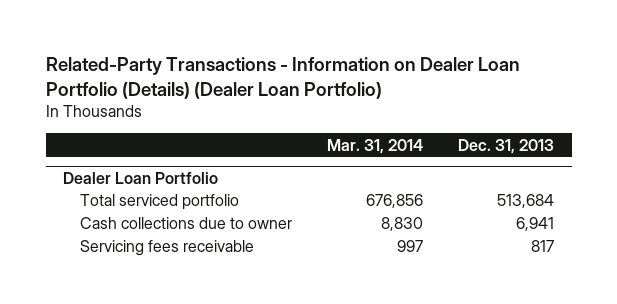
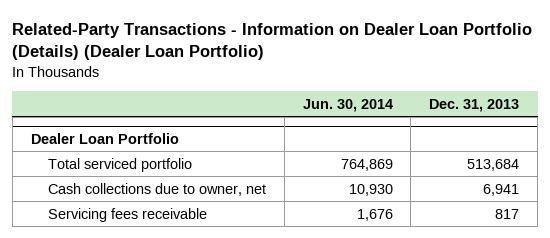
[326,138,423,154] Mar. 31, 2014 -> none
none -> [302,98,393,112] Jun. 30, 2014
[79,217,292,230] Cash collections due to owner -> [47,182,266,196] Cash collections due to owner, net

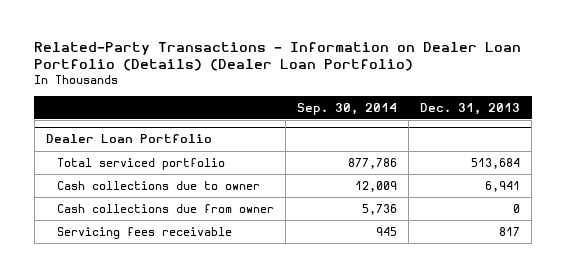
[302,98,393,112] Jun. 30, 2014 -> none
none -> [296,102,397,115] Sep. 30, 2014
[47,182,266,196] Cash collections due to owner, net -> [56,180,260,190] Cash collections due to owner
none -> [56,203,274,213] Cash collections due from owner

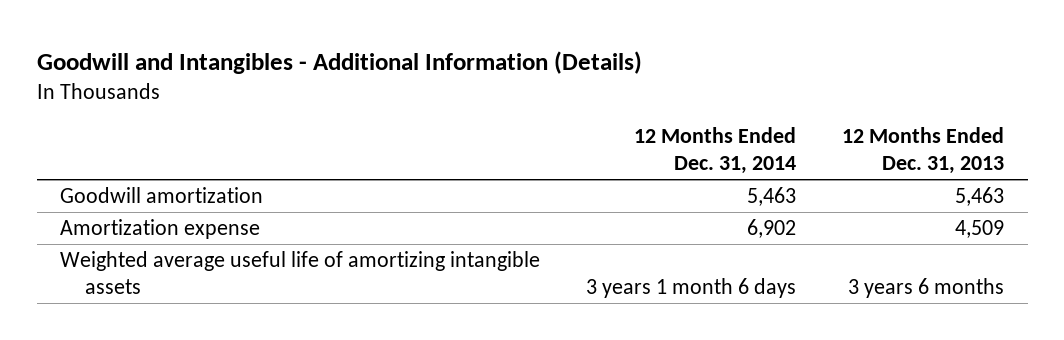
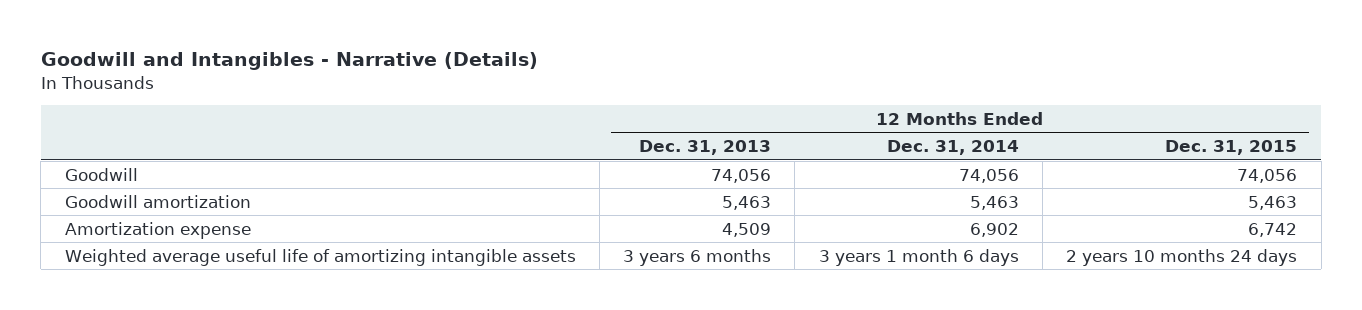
[36,50,642,74] Goodwill and Intangibles - Additional Information (Details) -> [40,52,538,71] Goodwill and Intangibles - Narrative (Details)
none -> [1165,139,1298,155] Dec. 31, 2015
none -> [64,167,138,181] Goodwill

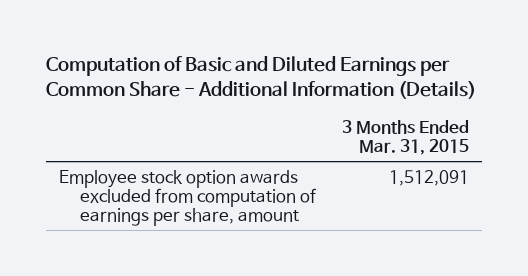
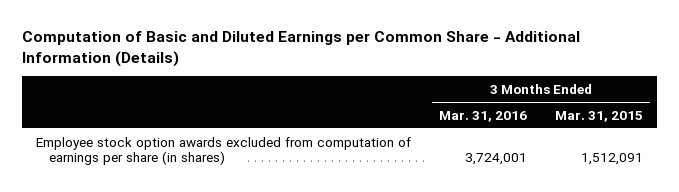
none -> [438,110,527,122] Mar. 31, 2016
[58,169,317,226] Employee stock option awards excluded from computation of earnings per share, amount -> [35,136,411,166] Employee stock option awards excluded from computation of earnings per share (in shares)

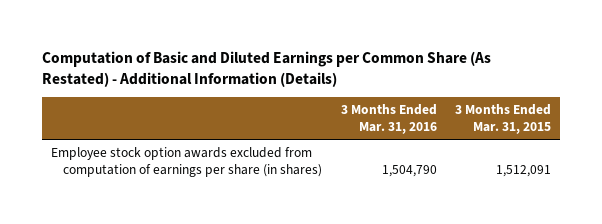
[21,31,580,68] Computation of Basic and Diluted Earnings per Common Share - Additional Information (Details) -> [42,50,492,87] Computation of Basic and Diluted Earnings per Common Share (As Restated) - Additional Information (Details)
[464,153,527,166] 3,724,001 -> [381,165,437,178] 1,504,790

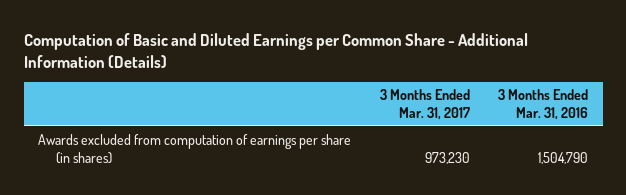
[42,50,492,87] Computation of Basic and Diluted Earnings per Common Share (As Restated) - Additional Information (Details) -> [23,32,528,68] Computation of Basic and Diluted Earnings per Common Share - Additional Information (Details)
[455,104,552,135] 3 Months Ended Mar. 31, 2015 -> none
none -> [379,89,470,121] 3 Months Ended Mar. 31, 2017
[51,147,323,178] Employee stock option awards excluded from computation of earnings per share (in shares) -> [38,134,352,165] Awards excluded from computation of earnings per share (in shares)

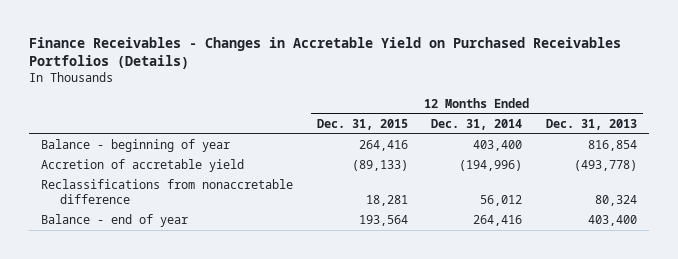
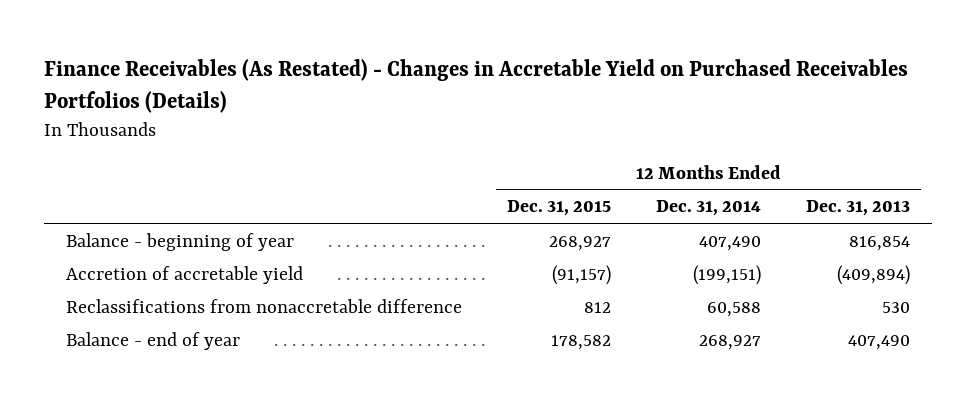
[29,36,622,69] Finance Receivables - Changes in Accretable Yield on Purchased Receivables Portfolios (Details) -> [43,58,908,113] Finance Receivables (As Restated) - Changes in Accretable Yield on Purchased Receivables Portfolios (Details)
[358,140,408,152] 264,416 -> [549,235,612,251] 268,927
[473,140,523,152] 403,400 -> [699,235,762,251] 407,490
[351,160,408,172] (89,133) -> [552,264,612,285] (91,157)
[459,160,523,172] (194,996) -> [693,264,762,285] (199,151)
[573,160,637,172] (493,778) -> [836,264,910,285] (409,894)
[365,195,408,207] 18,281 -> [584,301,612,313] 812
[480,195,523,207] 56,012 -> [707,301,762,317] 60,588
[594,195,637,207] 80,324 -> [881,301,910,313] 530
[358,215,408,227] 193,564 -> [551,334,612,350] 178,582
[473,215,523,227] 264,416 -> [699,334,762,350] 268,927
[587,215,637,227] 403,400 -> [847,334,910,350] 407,490

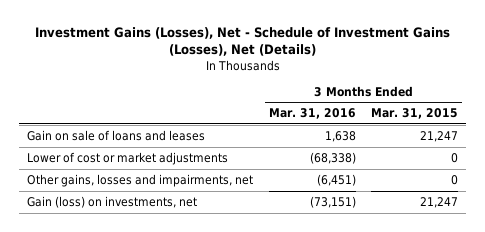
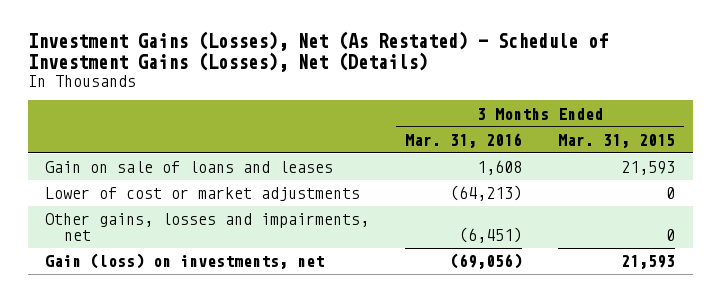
[34,26,450,57] Investment Gains (Losses), Net - Schedule of Investment Gains (Losses), Net (Details) -> [27,31,608,72] Investment Gains (Losses), Net (As Restated) - Schedule of Investment Gains (Losses), Net (Details)
[324,130,356,142] 1,638 -> [477,160,523,176] 1,608
[420,130,459,142] 21,247 -> [620,161,675,176] 21,593
[309,151,356,164] (68,338) -> [450,185,523,202] (64,213)
[309,195,356,208] (73,151) -> [450,253,523,270] (69,056)
[420,196,459,208] 21,247 -> [620,255,675,270] 21,593

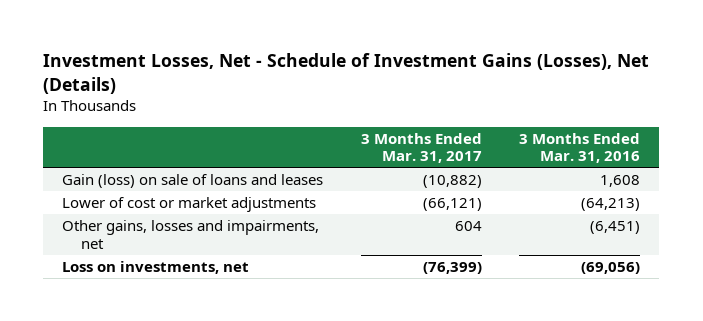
[27,31,608,72] Investment Gains (Losses), Net (As Restated) - Schedule of Investment Gains (Losses), Net (Details) -> [43,53,650,94] Investment Losses, Net - Schedule of Investment Gains (Losses), Net (Details)
[557,133,675,148] Mar. 31, 2015 -> none
none -> [360,132,482,164] 3 Months Ended Mar. 31, 2017
[45,161,334,174] Gain on sale of loans and leases -> [62,173,324,188] Gain (loss) on sale of loans and leases
[45,253,325,270] Gain (loss) on investments, net -> [62,260,250,274] Loss on investments, net

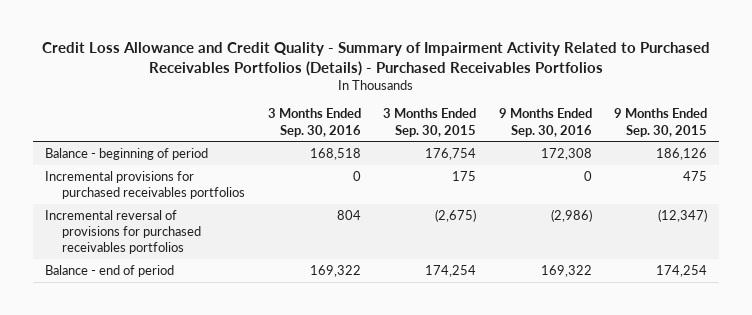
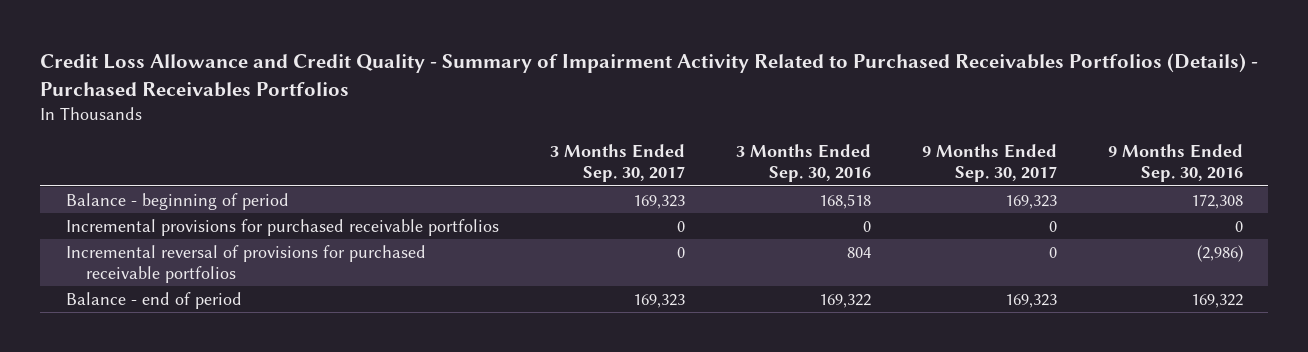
[383,108,477,137] 3 Months Ended Sep. 30, 2015 -> none
[614,108,708,137] 9 Months Ended Sep. 30, 2015 -> none
none -> [549,144,685,183] 3 Months Ended Sep. 30, 2017
none -> [921,144,1057,183] 9 Months Ended Sep. 30, 2017
[44,170,246,200] Incremental provisions for purchased receivables portfolios -> [65,218,499,236] Incremental provisions for purchased receivable portfolios
[44,209,202,255] Incremental reversal of provisions for purchased receivables portfolios -> [65,244,426,284] Incremental reversal of provisions for purchased receivable portfolios

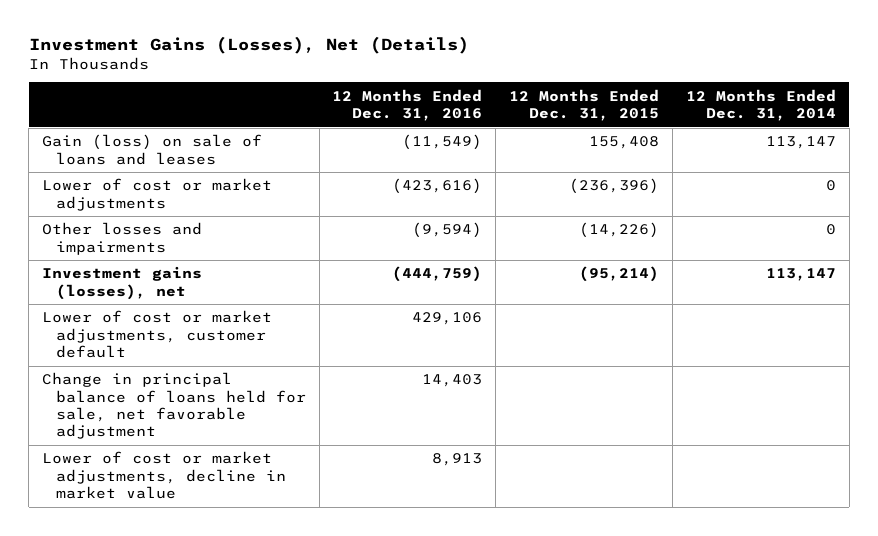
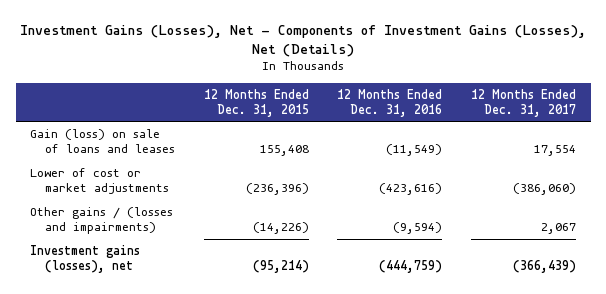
[28,35,469,54] Investment Gains (Losses), Net (Details) -> [20,24,587,57] Investment Gains (Losses), Net - Components of Investment Gains (Losses), Net (Details)
[685,88,836,121] 12 Months Ended Dec. 31, 2014 -> none
none -> [471,88,577,117] 12 Months Ended Dec. 31, 2017
[41,222,202,255] Other losses and impairments -> [30,207,174,235] Other gains / (losses and impairments)
[41,310,272,359] Lower of cost or market adjustments, customer default -> none
[41,372,306,440] Change in principal balance of loans held for sale, net favorable adjustment -> none
[41,451,286,500] Lower of cost or market adjustments, decline in market value -> none

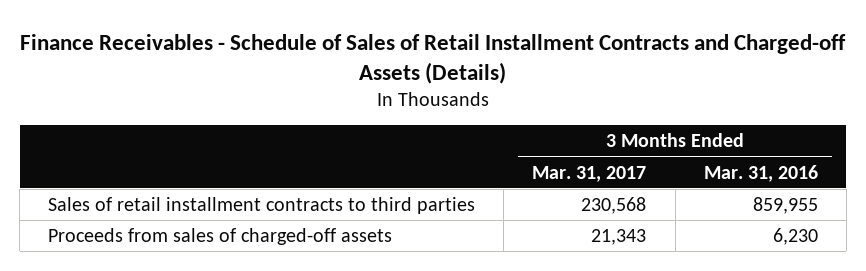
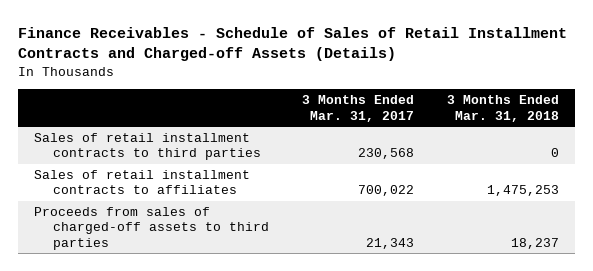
[703,164,818,182] Mar. 31, 2016 -> none
none -> [446,95,559,122] 3 Months Ended Mar. 31, 2018
none -> [34,170,251,195] Sales of retail installment contracts to affiliates
[48,227,393,245] Proceeds from sales of charged-off assets -> [34,207,270,250] Proceeds from sales of charged-off assets to third parties

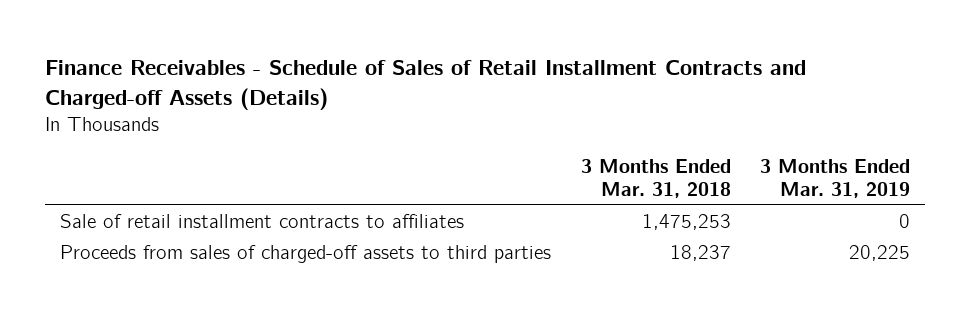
[301,95,414,122] 3 Months Ended Mar. 31, 2017 -> none
none -> [760,158,911,199] 3 Months Ended Mar. 31, 2019
[34,133,262,161] Sales of retail installment contracts to third parties -> none
[34,170,251,195] Sales of retail installment contracts to affiliates -> [60,213,465,228] Sale of retail installment contracts to affiliates

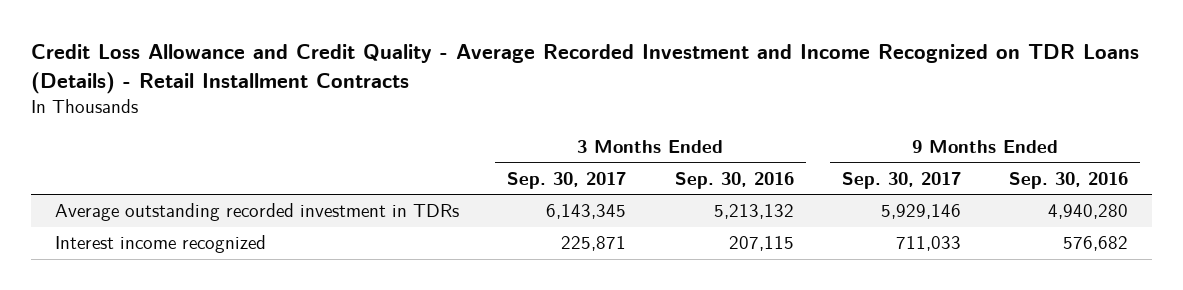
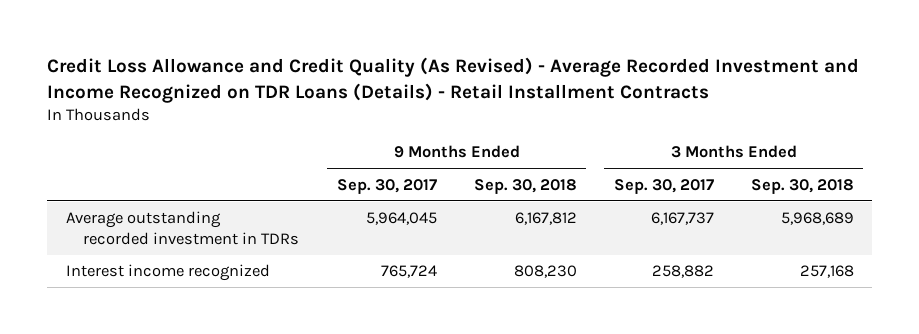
[30,44,1139,94] Credit Loss Allowance and Credit Quality - Average Recorded Investment and Income Recognized on TDR Loans (Details) - Retail Installment Contracts -> [46,57,859,103] Credit Loss Allowance and Credit Quality (As Revised) - Average Recorded Investment and Income Recognized on TDR Loans (Details) - Retail Installment Contracts
[674,171,794,189] Sep. 30, 2016 -> none
[1009,171,1129,189] Sep. 30, 2016 -> none
none -> [473,178,577,194] Sep. 30, 2018
none -> [750,178,854,194] Sep. 30, 2018
[546,204,627,220] 6,143,345 -> [650,212,714,226] 6,167,737
[880,204,961,220] 5,929,146 -> [365,212,437,226] 5,964,045
[561,236,627,252] 225,871 -> [651,265,714,279] 258,882
[895,236,961,252] 711,033 -> [380,265,437,279] 765,724

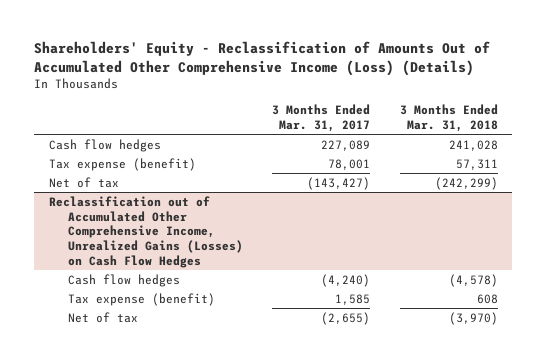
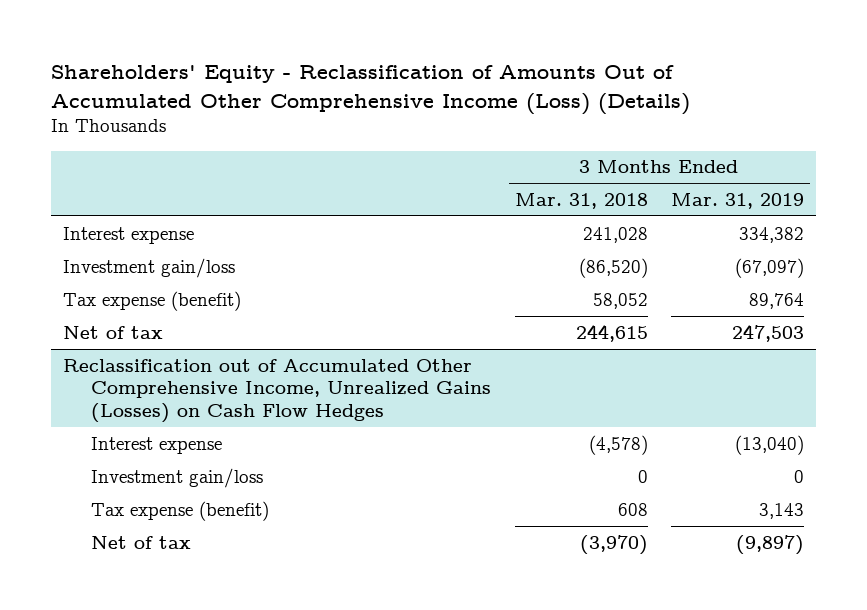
[272,104,371,132] 3 Months Ended Mar. 31, 2017 -> none
none -> [671,192,805,209] Mar. 31, 2019
[49,138,162,152] Cash flow hedges -> [62,226,194,244] Interest expense
none -> [62,257,235,278] Investment gain/loss
[455,158,498,170] 57,311 -> [592,292,648,309] 58,052
[434,176,498,190] (242,299) -> [575,323,648,342] 244,615
[67,273,180,287] Cash flow hedges -> [91,436,223,454] Interest expense
none -> [91,467,264,488] Investment gain/loss

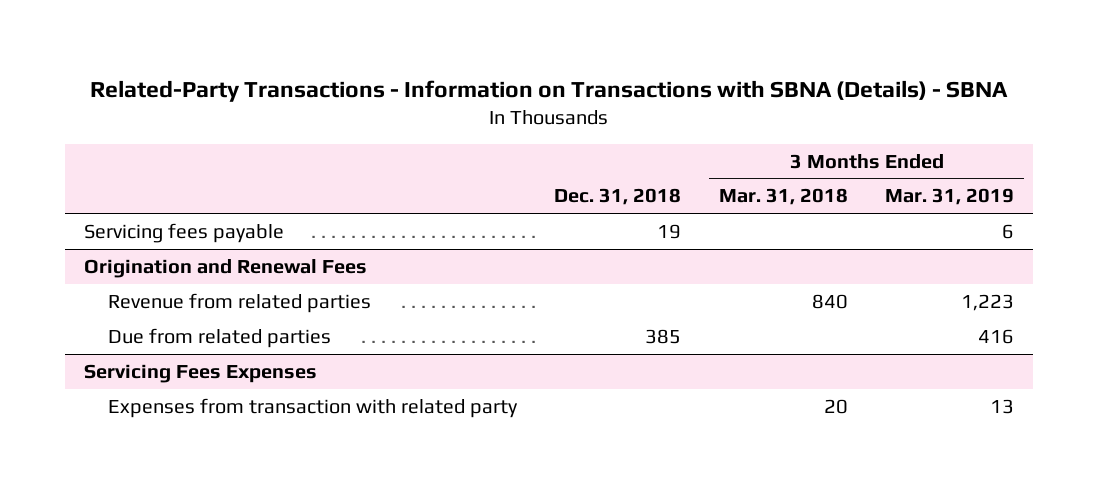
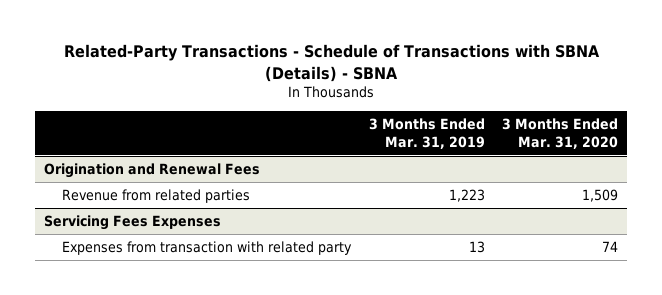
[90,79,1009,102] Related-Party Transactions - Information on Transactions with SBNA (Details) - SBNA -> [64,43,601,82] Related-Party Transactions - Schedule of Transactions with SBNA (Details) - SBNA
[554,188,682,206] Dec. 31, 2018 -> none
[718,188,848,206] Mar. 31, 2018 -> none
none -> [502,118,619,149] 3 Months Ended Mar. 31, 2020
[83,222,284,243] Servicing fees payable -> none
[107,327,331,348] Due from related parties -> none

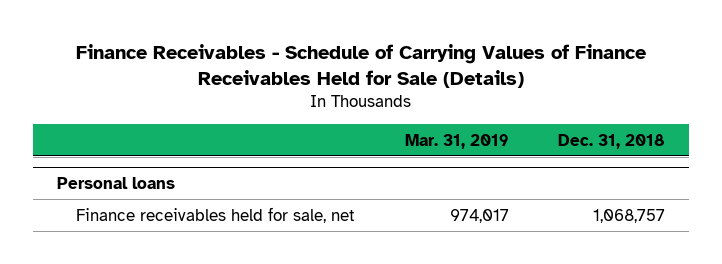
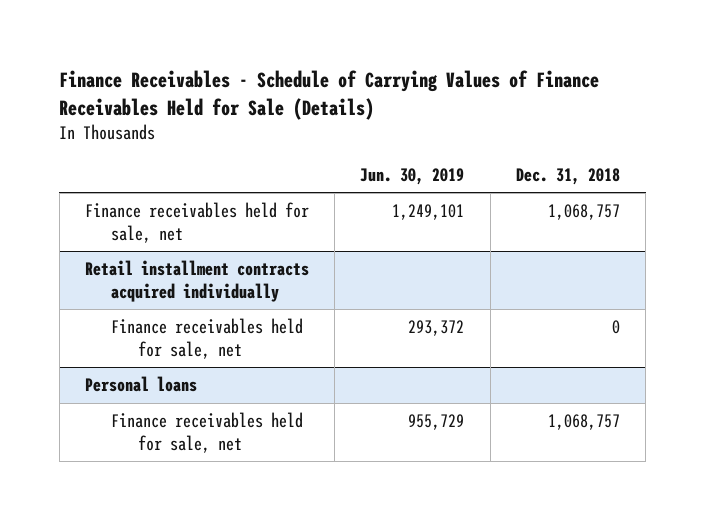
[404,133,509,149] Mar. 31, 2019 -> none
none -> [360,167,465,185] Jun. 30, 2019
none -> [84,202,309,243] Finance receivables held for sale, net
none -> [84,260,309,302] Retail installment contracts acquired individually
none -> [111,318,304,359] Finance receivables held for sale, net

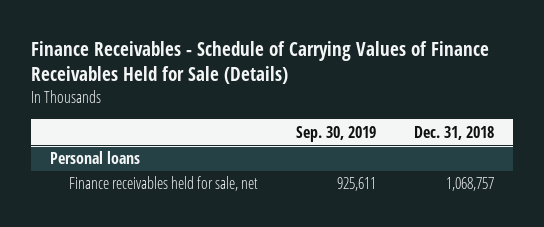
[360,167,465,185] Jun. 30, 2019 -> none
none -> [296,125,377,142] Sep. 30, 2019
[84,202,309,243] Finance receivables held for sale, net -> none
[84,260,309,302] Retail installment contracts acquired individually -> none
[111,318,304,359] Finance receivables held for sale, net -> none

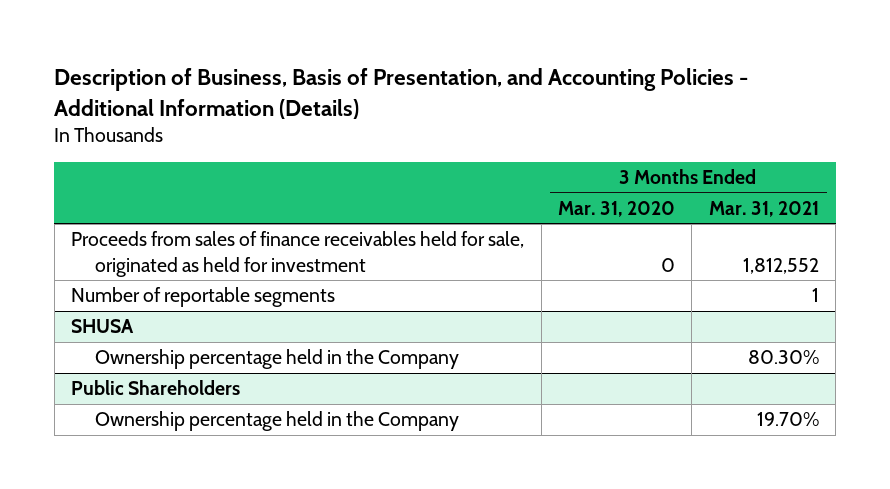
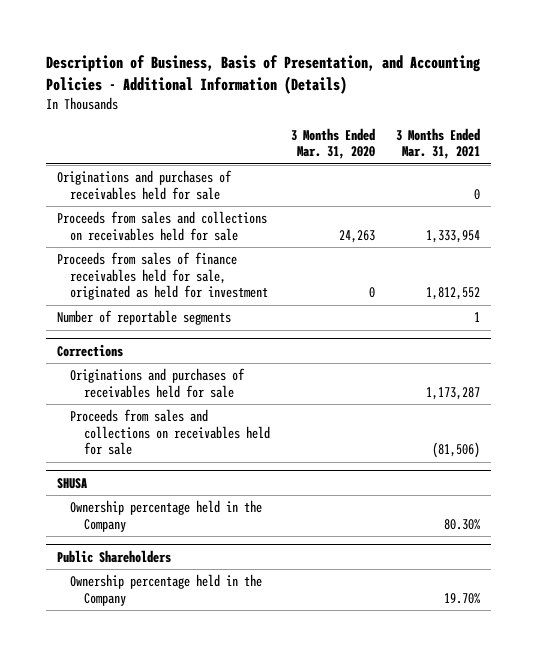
none -> [56,170,232,200] Originations and purchases of receivables held for sale
none -> [56,211,267,241] Proceeds from sales and collections on receivables held for sale
none -> [56,343,123,357] Corrections
none -> [70,368,246,398] Originations and purchases of receivables held for sale
none -> [70,409,271,456] Proceeds from sales and collections on receivables held for sale

